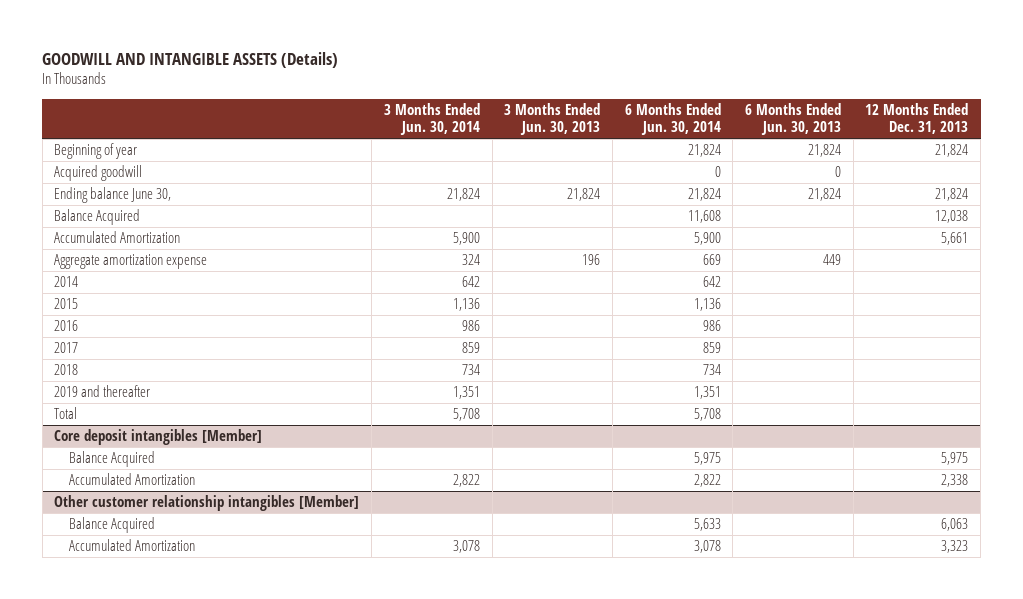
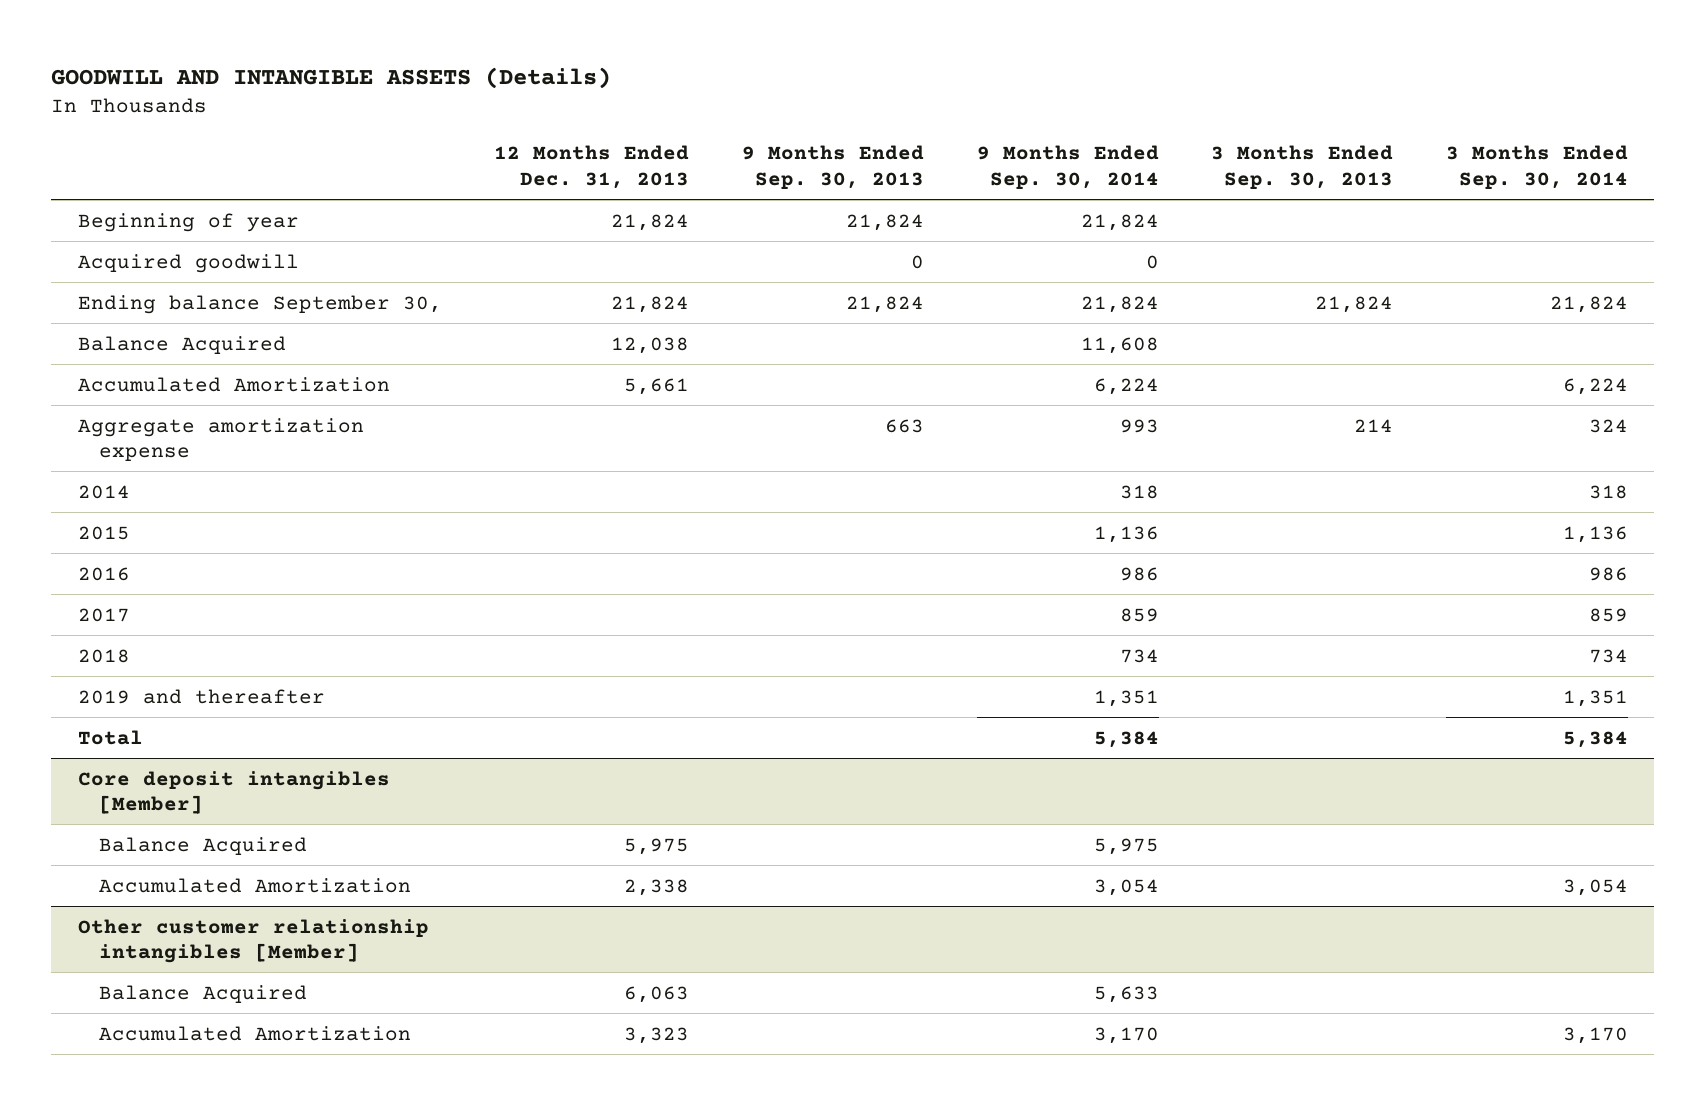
[383,102,480,135] 3 Months Ended Jun. 30, 2014 -> none
[504,102,601,135] 3 Months Ended Jun. 30, 2013 -> none
[624,102,721,135] 6 Months Ended Jun. 30, 2014 -> none
[745,102,842,135] 6 Months Ended Jun. 30, 2013 -> none
none -> [741,145,924,189] 9 Months Ended Sep. 30, 2013
none -> [976,145,1159,189] 9 Months Ended Sep. 30, 2014
none -> [1211,145,1394,189] 3 Months Ended Sep. 30, 2013
none -> [1446,145,1629,189] 3 Months Ended Sep. 30, 2014
[54,187,172,204] Ending balance June 30, -> [77,294,442,314] Ending balance September 30,

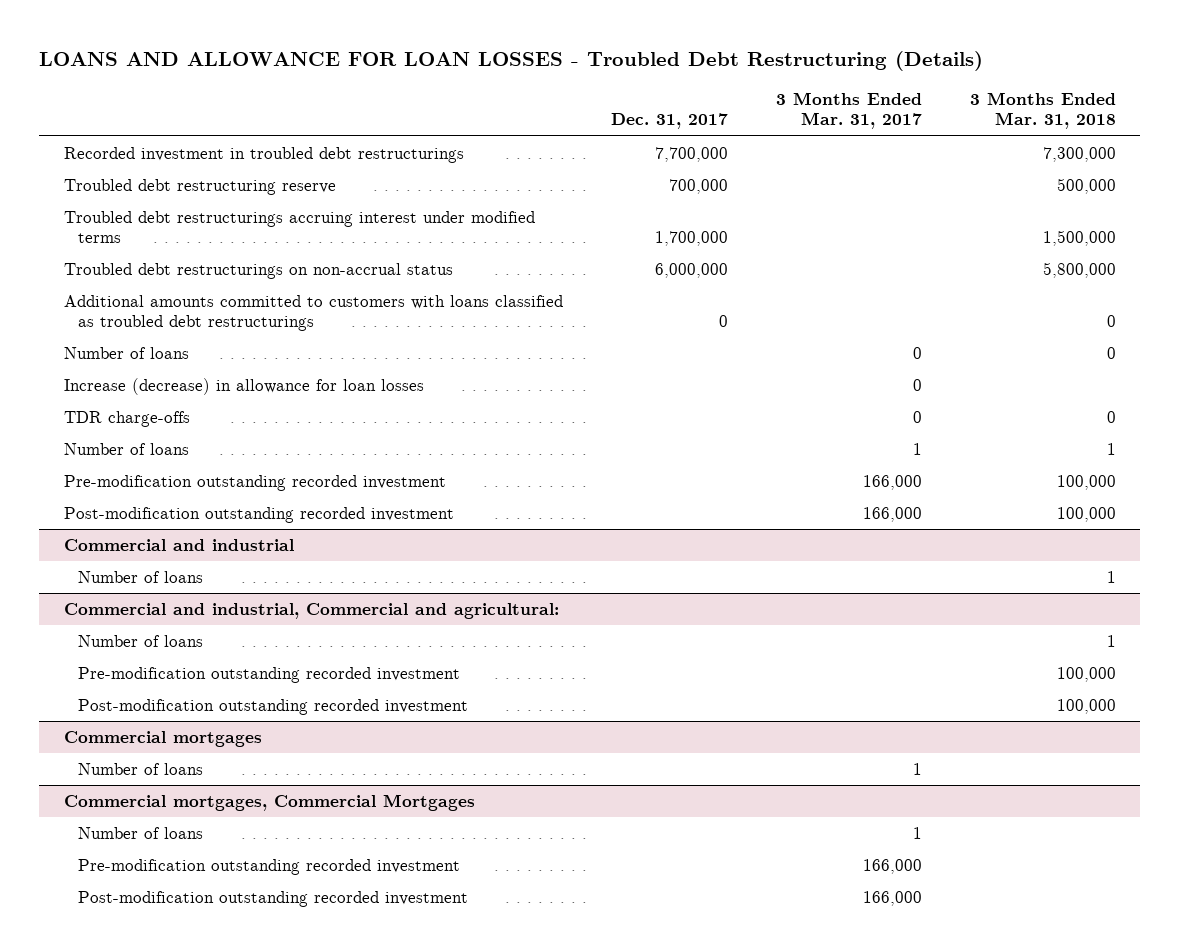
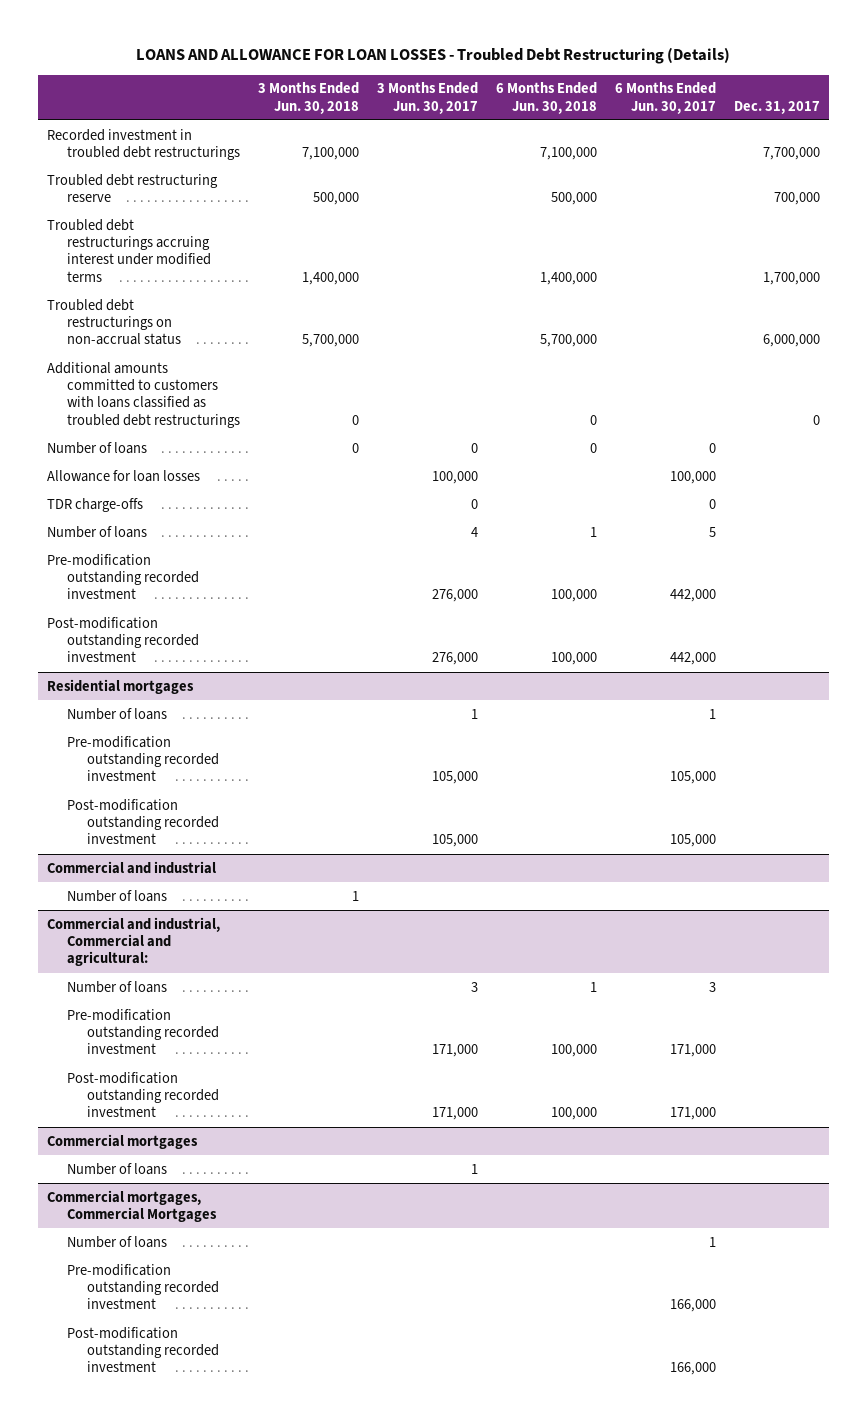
[775,92,922,130] 3 Months Ended Mar. 31, 2017 -> none
[969,92,1116,130] 3 Months Ended Mar. 31, 2018 -> none
none -> [258,82,360,114] 3 Months Ended Jun. 30, 2018
none -> [377,82,479,114] 3 Months Ended Jun. 30, 2017
none -> [495,82,597,114] 6 Months Ended Jun. 30, 2018
none -> [614,82,716,114] 6 Months Ended Jun. 30, 2017
[63,377,424,395] Increase (decrease) in allowance for loan losses -> [47,469,201,482] Allowance for loan losses
none -> [47,678,195,694] Residential mortgages
none -> [67,707,168,720] Number of loans
none -> [67,735,220,782] Pre-modification outstanding recorded investment
none -> [67,798,220,845] Post-modification outstanding recorded investment

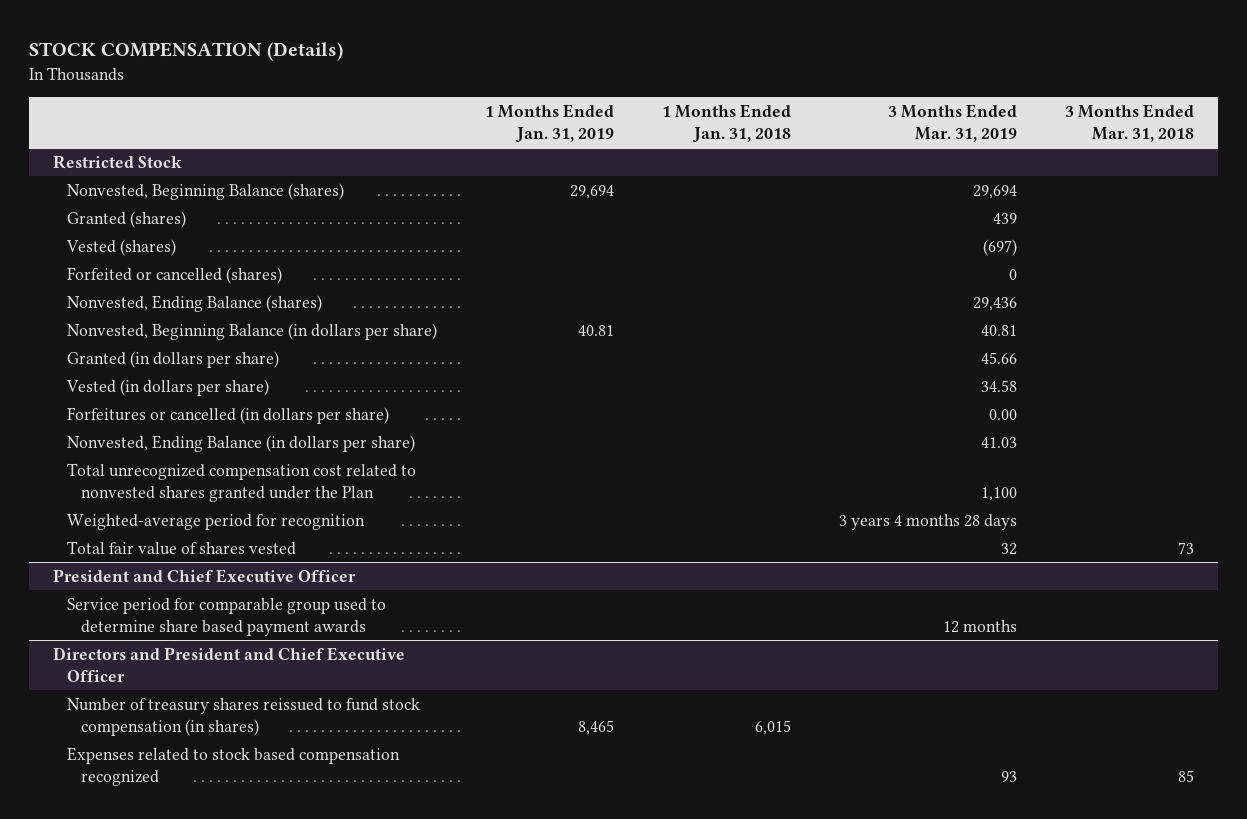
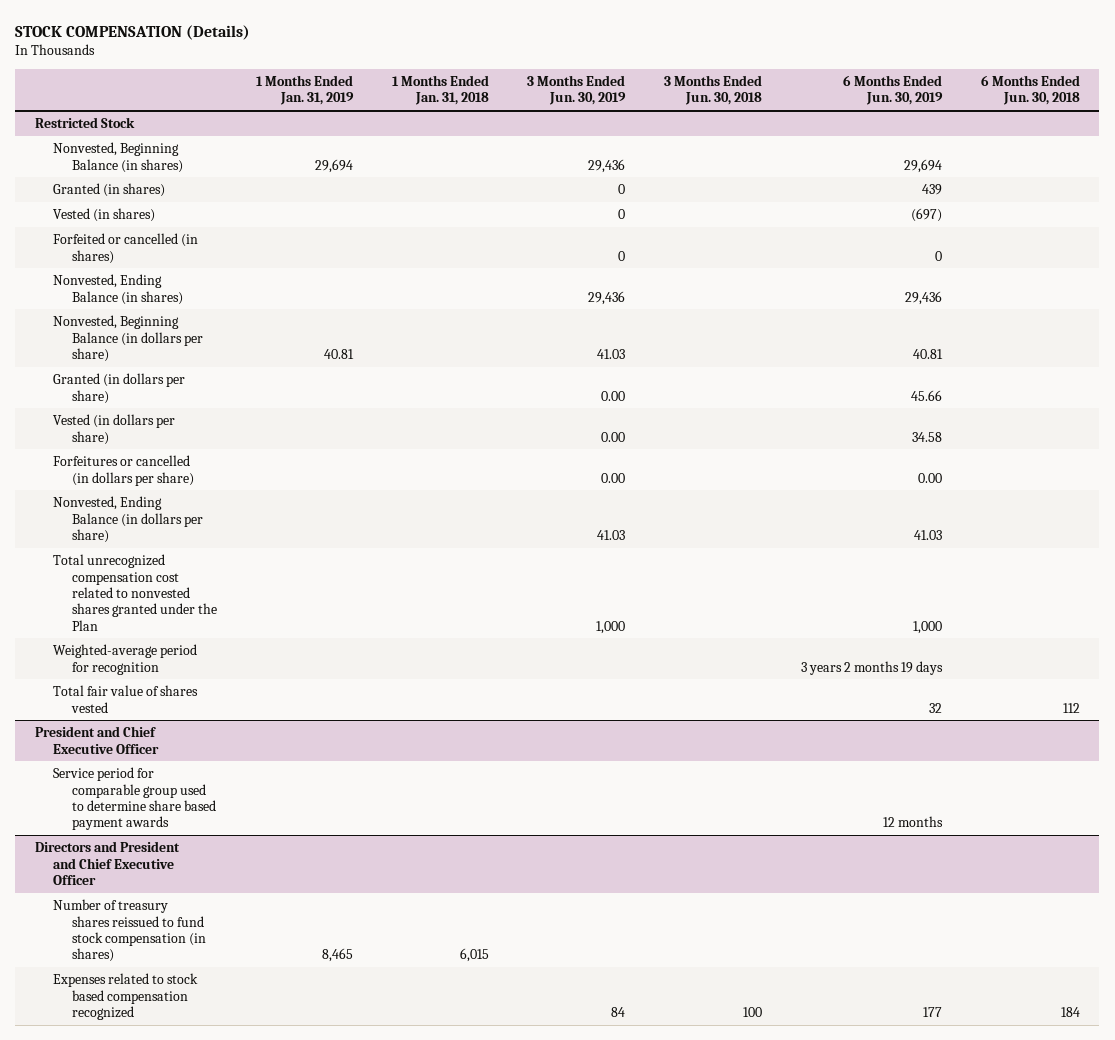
[888,103,1018,143] 3 Months Ended Mar. 31, 2019 -> none
[1065,103,1195,143] 3 Months Ended Mar. 31, 2018 -> none
none -> [527,75,627,106] 3 Months Ended Jun. 30, 2019
none -> [664,75,763,106] 3 Months Ended Jun. 30, 2018
none -> [843,75,944,106] 6 Months Ended Jun. 30, 2019
none -> [980,75,1080,106] 6 Months Ended Jun. 30, 2018
[67,182,345,200] Nonvested, Beginning Balance (shares) -> [53,142,183,173] Nonvested, Beginning Balance (in shares)
[67,210,187,228] Granted (shares) -> [53,183,166,198] Granted (in shares)
[66,238,177,256] Vested (shares) -> [53,208,156,223] Vested (in shares)
[67,266,283,284] Forfeited or cancelled (shares) -> [53,233,199,264] Forfeited or cancelled (in shares)
[67,294,323,312] Nonvested, Ending Balance (shares) -> [53,274,183,305] Nonvested, Ending Balance (in shares)

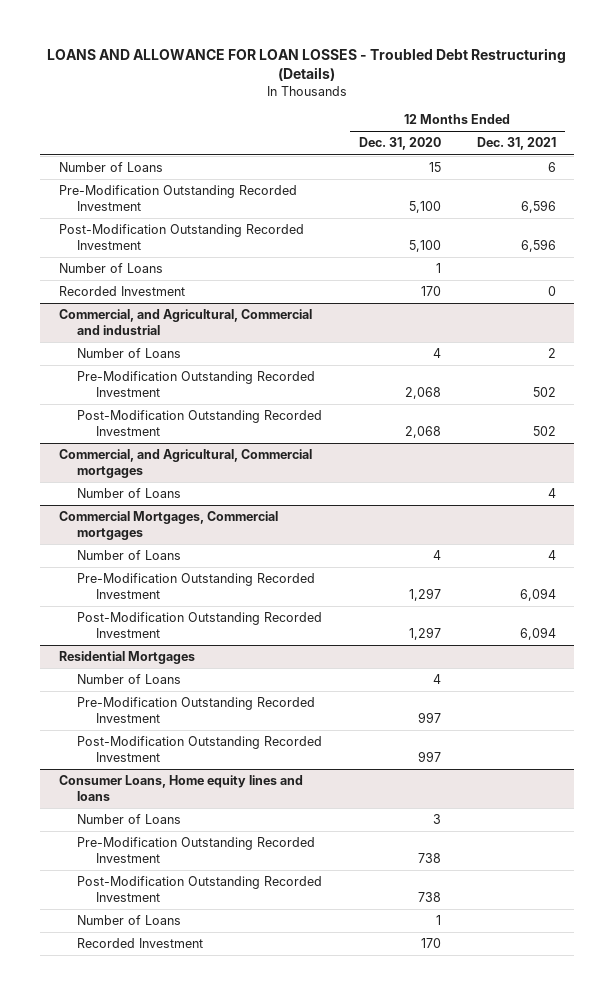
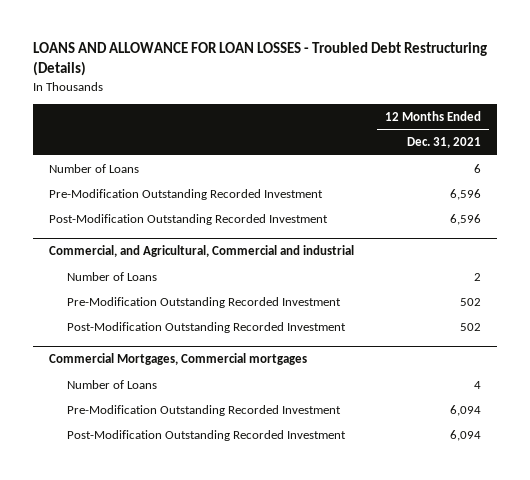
[358,137,441,151] Dec. 31, 2020 -> none
[58,263,163,274] Number of Loans -> none
[58,286,185,297] Recorded Investment -> none
[58,449,312,478] Commercial, and Agricultural, Commercial mortgages -> none
[77,488,182,499] Number of Loans -> none
[58,651,195,665] Residential Mortgages -> none
[77,674,182,685] Number of Loans -> none
[77,697,316,723] Pre-Modification Outstanding Recorded Investment -> none
[77,736,323,762] Post-Modification Outstanding Recorded Investment -> none
[58,775,303,801] Consumer Loans, Home equity lines and loans -> none
[77,814,182,825] Number of Loans -> none
[77,837,316,863] Pre-Modification Outstanding Recorded Investment -> none
[77,876,323,902] Post-Modification Outstanding Recorded Investment -> none
[77,915,182,926] Number of Loans -> none
[77,938,204,949] Recorded Investment -> none

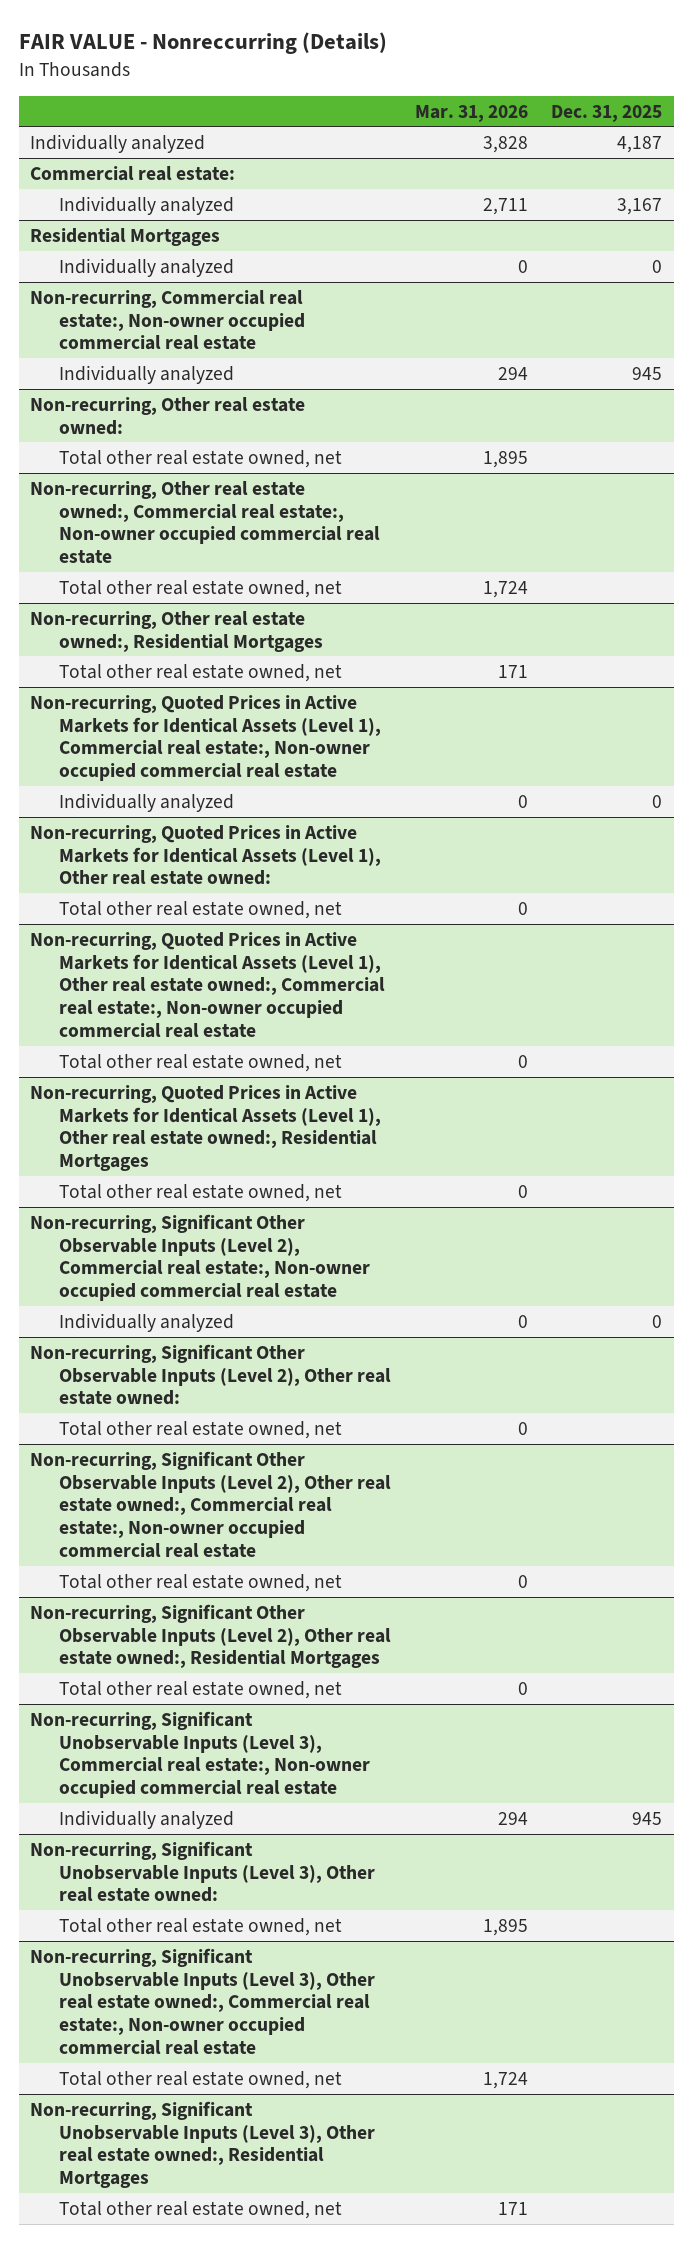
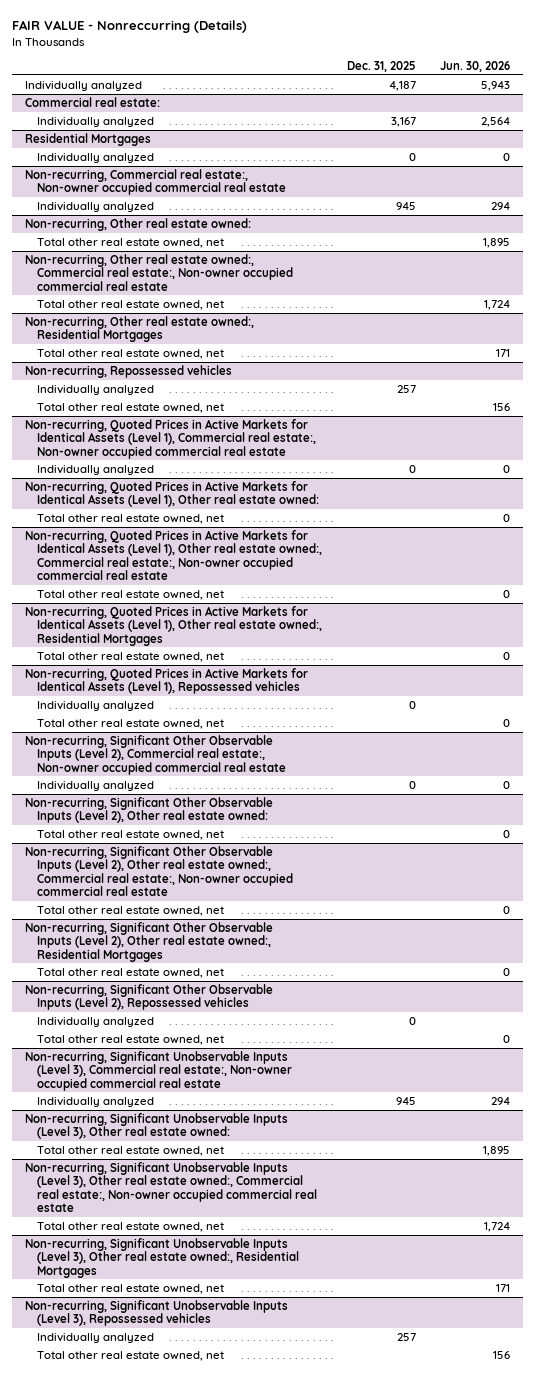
[414,104,528,122] Mar. 31, 2026 -> none
none -> [440,61,511,73] Jun. 30, 2026
none -> [24,364,232,378] Non-recurring, Repossessed vehicles
none -> [36,384,154,395] Individually analyzed
none -> [36,402,224,413] Total other real estate owned, net
none -> [24,667,308,695] Non-recurring, Quoted Prices in Active Markets for Identical Assets (Level 1), Repossessed vehicles
none -> [36,700,154,711] Individually analyzed
none -> [36,718,224,729] Total other real estate owned, net
none -> [24,983,273,1011] Non-recurring, Significant Other Observable Inputs (Level 2), Repossessed vehicles
none -> [36,1016,154,1027] Individually analyzed
none -> [36,1034,224,1045] Total other real estate owned, net
none -> [24,1299,288,1327] Non-recurring, Significant Unobservable Inputs (Level 3), Repossessed vehicles
none -> [36,1332,154,1343] Individually analyzed
none -> [36,1350,224,1361] Total other real estate owned, net

